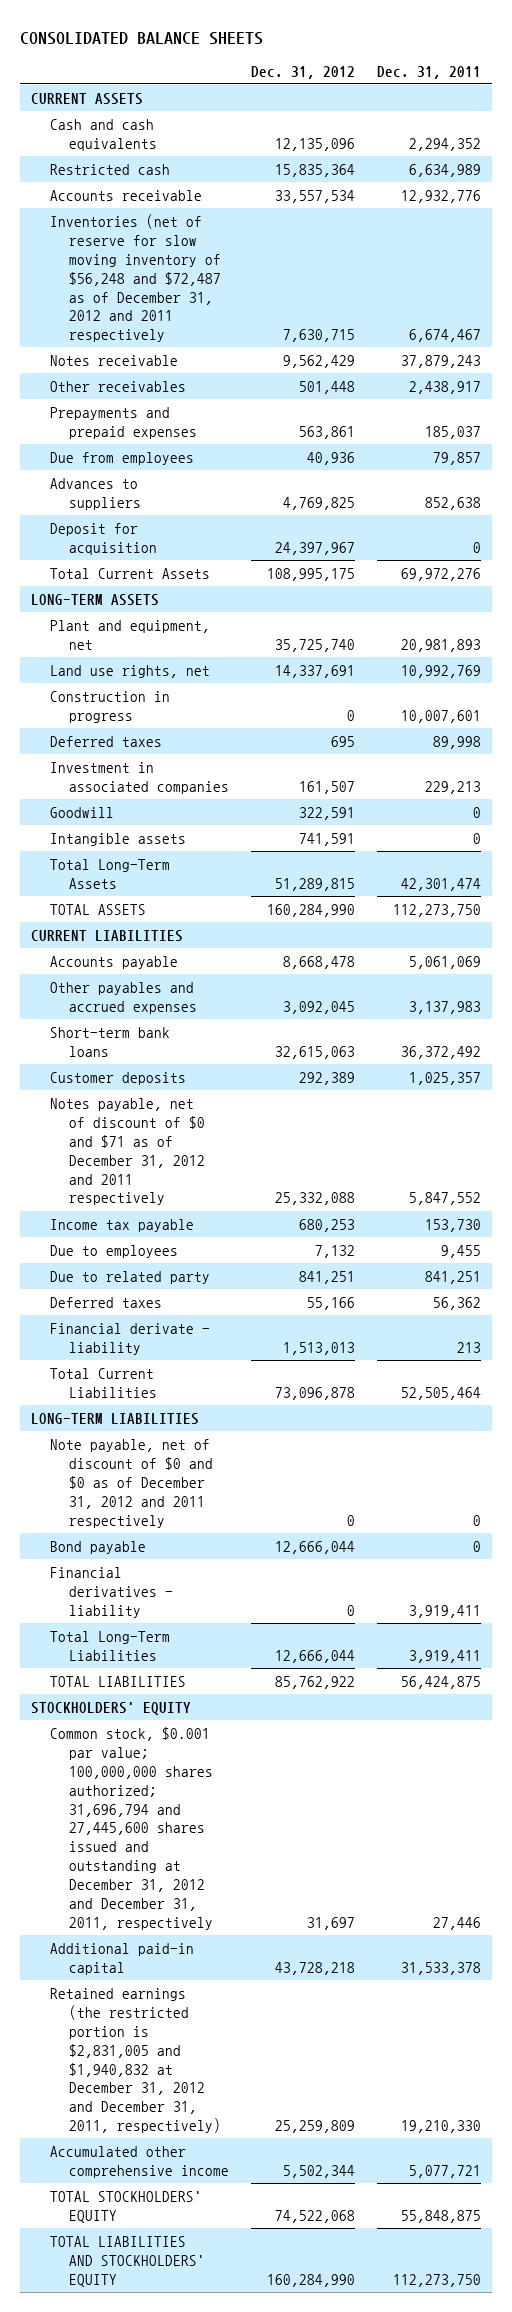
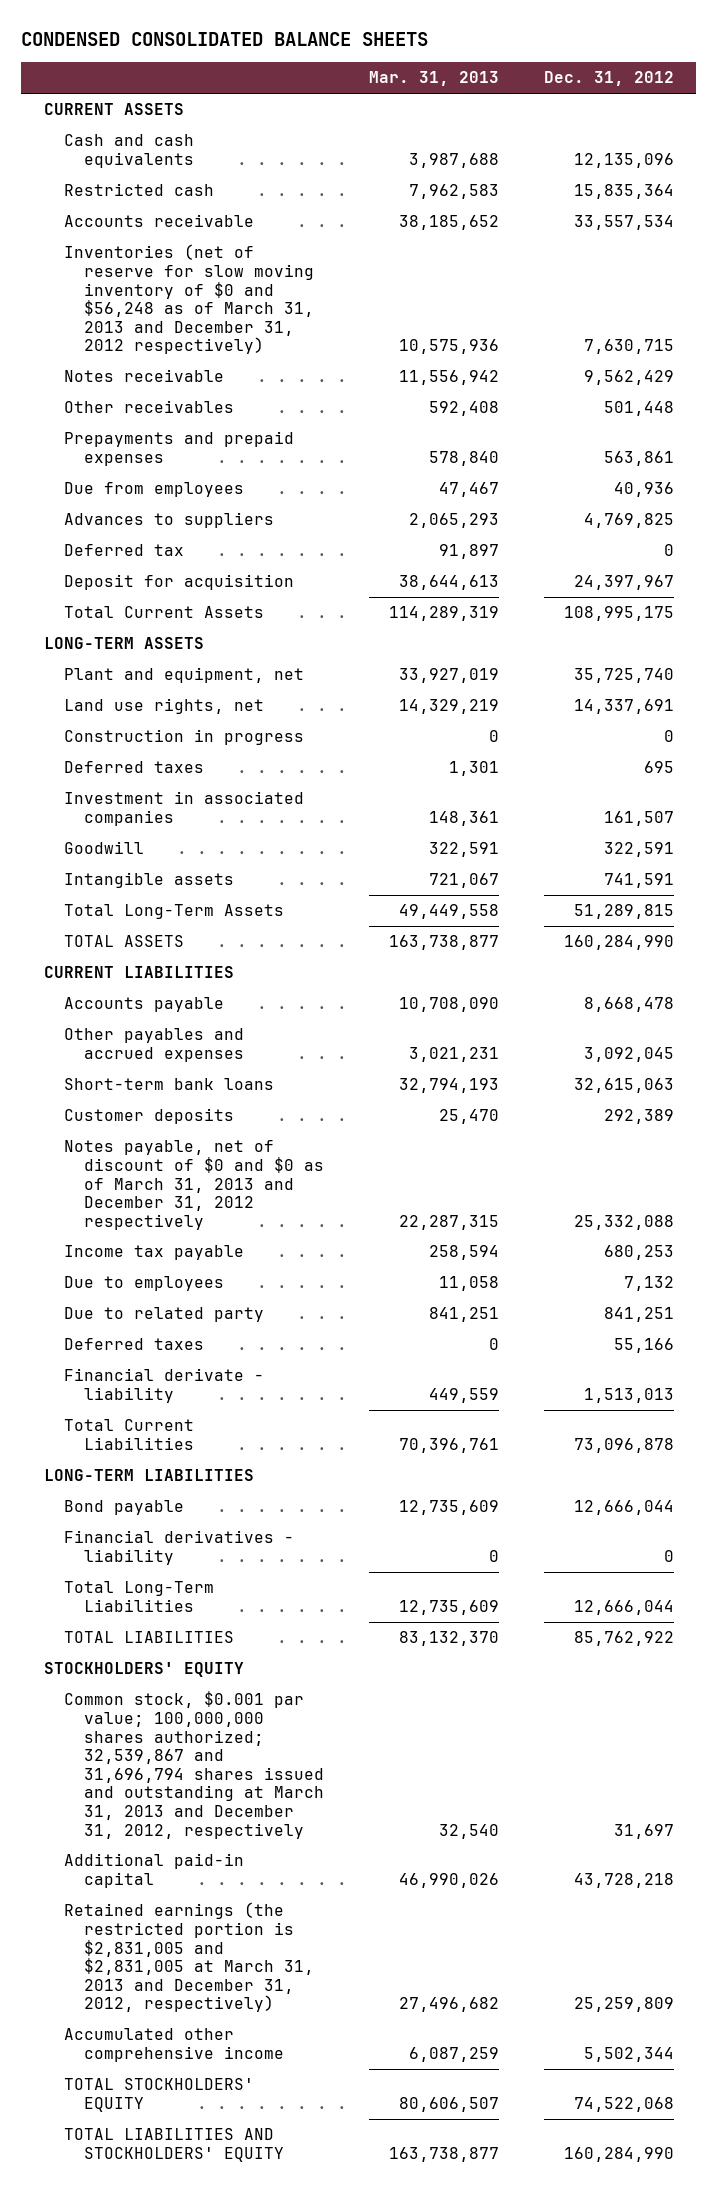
[19,32,263,46] CONSOLIDATED BALANCE SHEETS -> [21,32,429,47] CONDENSED CONSOLIDATED BALANCE SHEETS
[377,65,482,79] Dec. 31, 2011 -> none
none -> [369,71,500,87] Mar. 31, 2013
[49,213,222,343] Inventories (net of reserve for slow moving inventory of $56,248 and $72,487 as of December 31, 2012 and 2011 respectively -> [63,244,315,355] Inventories (net of reserve for slow moving inventory of $0 and $56,248 as of March 31, 2013 and December 31, 2012 respectively)
none -> [63,544,184,557] Deferred tax
[49,1097,206,1206] Notes payable, net of discount of $0 and $71 as of December 31, 2012 and 2011 respectively -> [63,1140,325,1230] Notes payable, net of discount of $0 and $0 as of March 31, 2013 and December 31, 2012 respectively
[49,1438,214,1528] Note payable, net of discount of $0 and $0 as of December 31, 2012 and 2011 respectively -> none
[49,1726,214,1931] Common stock, $0.001 par value; 100,000,000 shares authorized; 31,696,794 and 27,445,600 shares issued and outstanding at December 31, 2012 and December 31, 2011, respectively -> [63,1691,325,1839] Common stock, $0.001 par value; 100,000,000 shares authorized; 32,539,867 and 31,696,794 shares issued and outstanding at March 31, 2013 and December 31, 2012, respectively
[49,1987,222,2134] Retained earnings (the restricted portion is $2,831,005 and $1,940,832 at December 31, 2012 and December 31, 2011, respectively) -> [63,1902,315,2013] Retained earnings (the restricted portion is $2,831,005 and $2,831,005 at March 31, 2013 and December 31, 2012, respectively)

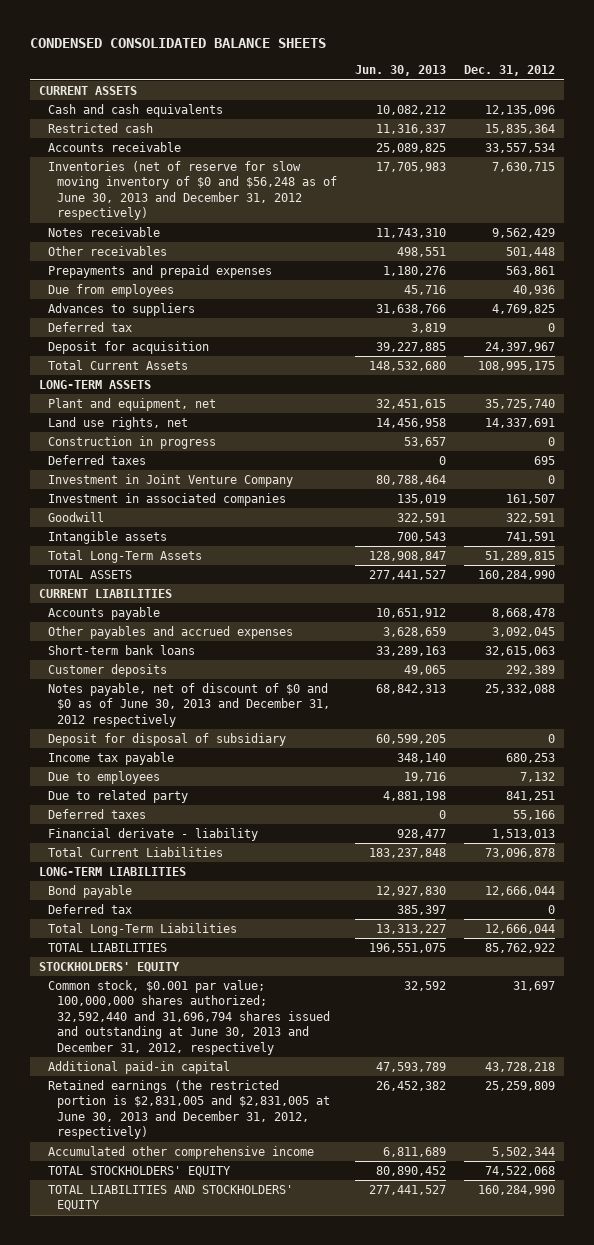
[369,71,500,87] Mar. 31, 2013 -> none
none -> [354,65,446,77] Jun. 30, 2013
[63,244,315,355] Inventories (net of reserve for slow moving inventory of $0 and $56,248 as of March 31, 2013 and December 31, 2012 respectively) -> [47,160,337,221] Inventories (net of reserve for slow moving inventory of $0 and $56,248 as of June 30, 2013 and December 31, 2012 respectively)
none -> [47,473,293,487] Investment in Joint Venture Company
[63,1140,325,1230] Notes payable, net of discount of $0 and $0 as of March 31, 2013 and December 31, 2012 respectively -> [47,682,330,727] Notes payable, net of discount of $0 and $0 as of June 30, 2013 and December 31, 2012 respectively
none -> [47,732,286,746] Deposit for disposal of subsidiary
[63,1530,294,1565] Financial derivatives - liability -> none
none -> [47,903,132,914] Deferred tax
[63,1691,325,1839] Common stock, $0.001 par value; 100,000,000 shares authorized; 32,539,867 and 31,696,794 shares issued and outstanding at March 31, 2013 and December 31, 2012, respectively -> [47,979,330,1056] Common stock, $0.001 par value; 100,000,000 shares authorized; 32,592,440 and 31,696,794 shares issued and outstanding at June 30, 2013 and December 31, 2012, respectively
[63,1902,315,2013] Retained earnings (the restricted portion is $2,831,005 and $2,831,005 at March 31, 2013 and December 31, 2012, respectively) -> [47,1079,330,1140] Retained earnings (the restricted portion is $2,831,005 and $2,831,005 at June 30, 2013 and December 31, 2012, respectively)

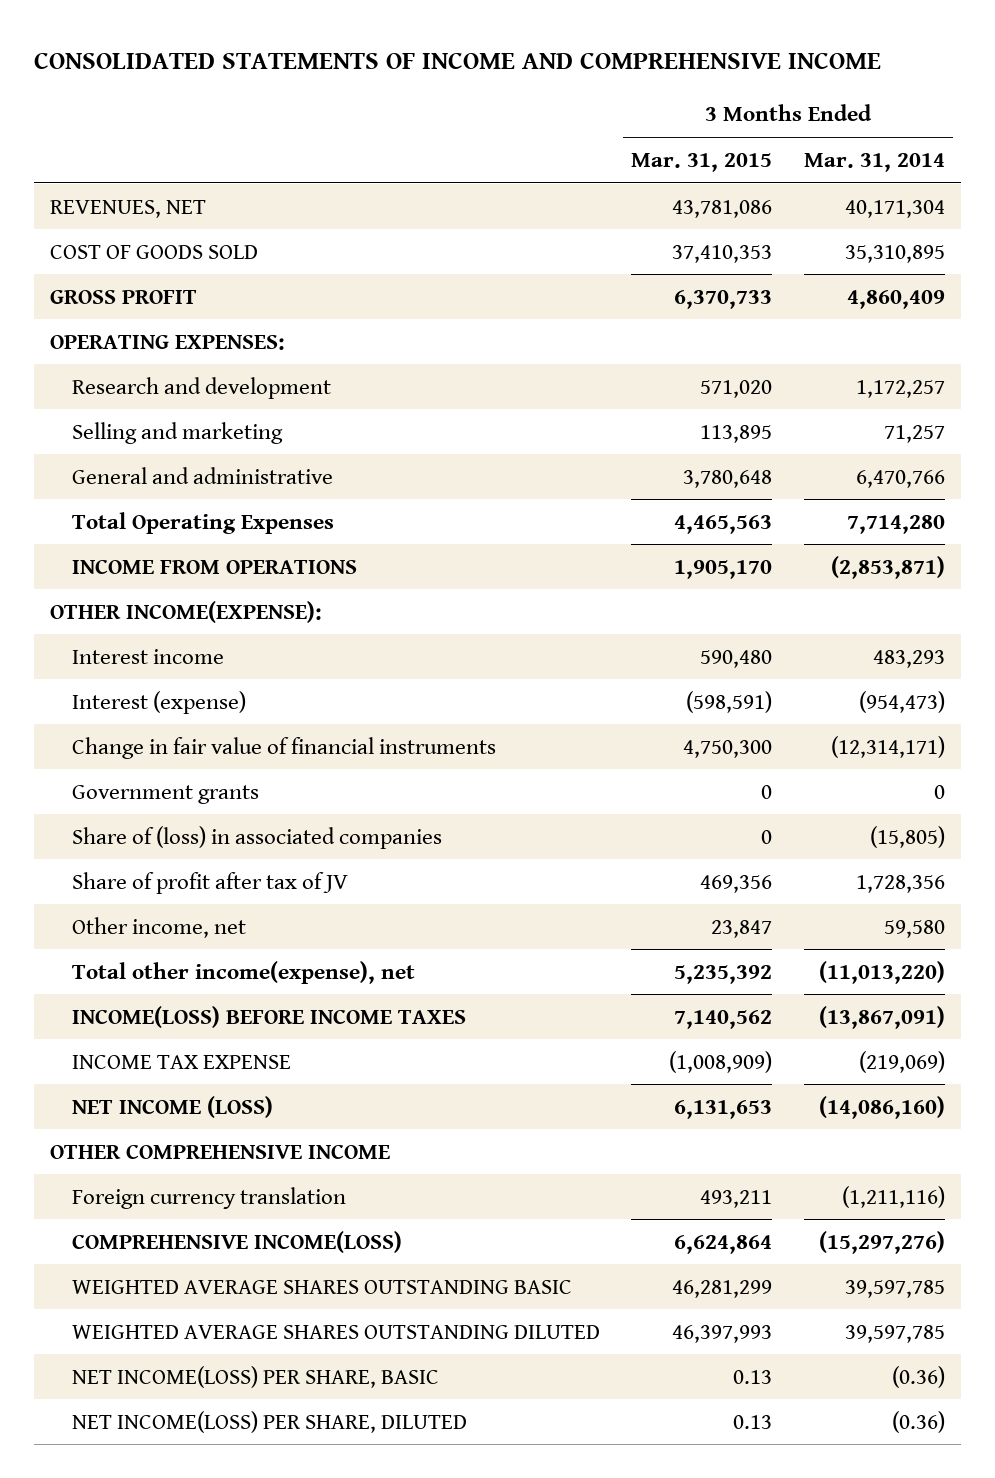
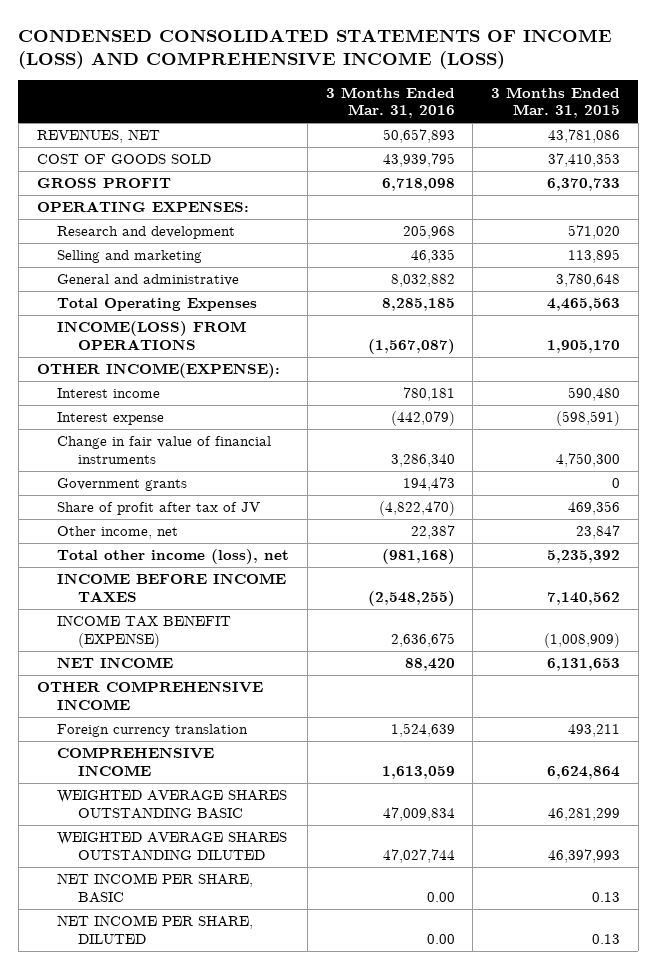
[34,52,882,70] CONSOLIDATED STATEMENTS OF INCOME AND COMPREHENSIVE INCOME -> [18,28,613,70] CONDENSED CONSOLIDATED STATEMENTS OF INCOME (LOSS) AND COMPREHENSIVE INCOME (LOSS)
[804,152,946,172] Mar. 31, 2014 -> none
none -> [325,86,455,119] 3 Months Ended Mar. 31, 2016
[71,558,357,574] INCOME FROM OPERATIONS -> [57,321,247,350] INCOME(LOSS) FROM OPERATIONS
[71,690,246,714] Interest (expense) -> [57,412,165,426] Interest expense
[71,825,442,849] Share of (loss) in associated companies -> none
[71,960,415,984] Total other income(expense), net -> [57,549,290,565] Total other income (loss), net
[71,1005,466,1028] INCOME(LOSS) BEFORE INCOME TAXES -> [57,573,287,602] INCOME BEFORE INCOME TAXES
[71,1054,291,1069] INCOME TAX EXPENSE -> [57,615,232,648] INCOME TAX BENEFIT (EXPENSE)
[71,1095,273,1118] NET INCOME (LOSS) -> [57,657,174,669] NET INCOME
[71,1230,402,1253] COMPREHENSIVE INCOME(LOSS) -> [57,747,215,776] COMPREHENSIVE INCOME
[71,1365,439,1388] NET INCOME(LOSS) PER SHARE, BASIC -> [57,873,254,903] NET INCOME PER SHARE, BASIC
[71,1410,467,1433] NET INCOME(LOSS) PER SHARE, DILUTED -> [57,915,254,944] NET INCOME PER SHARE, DILUTED

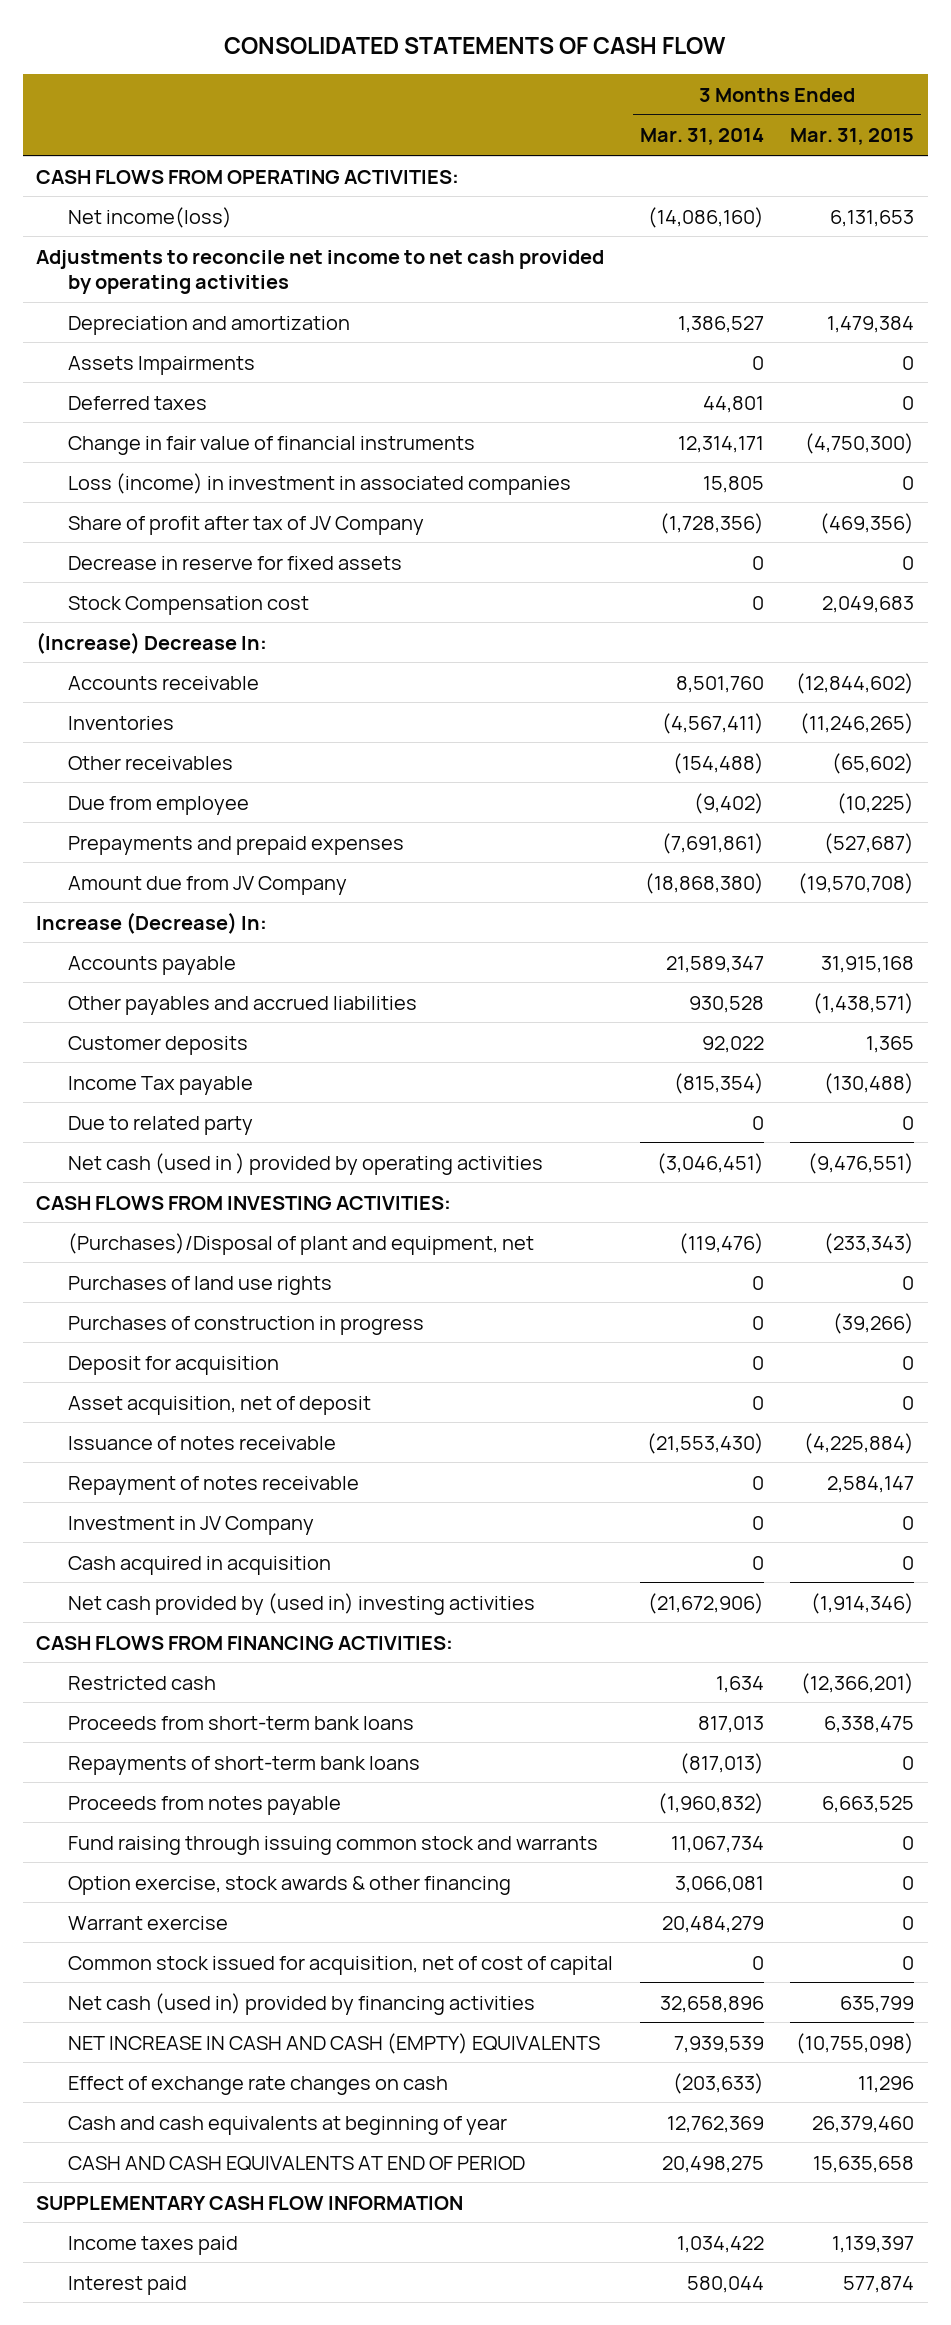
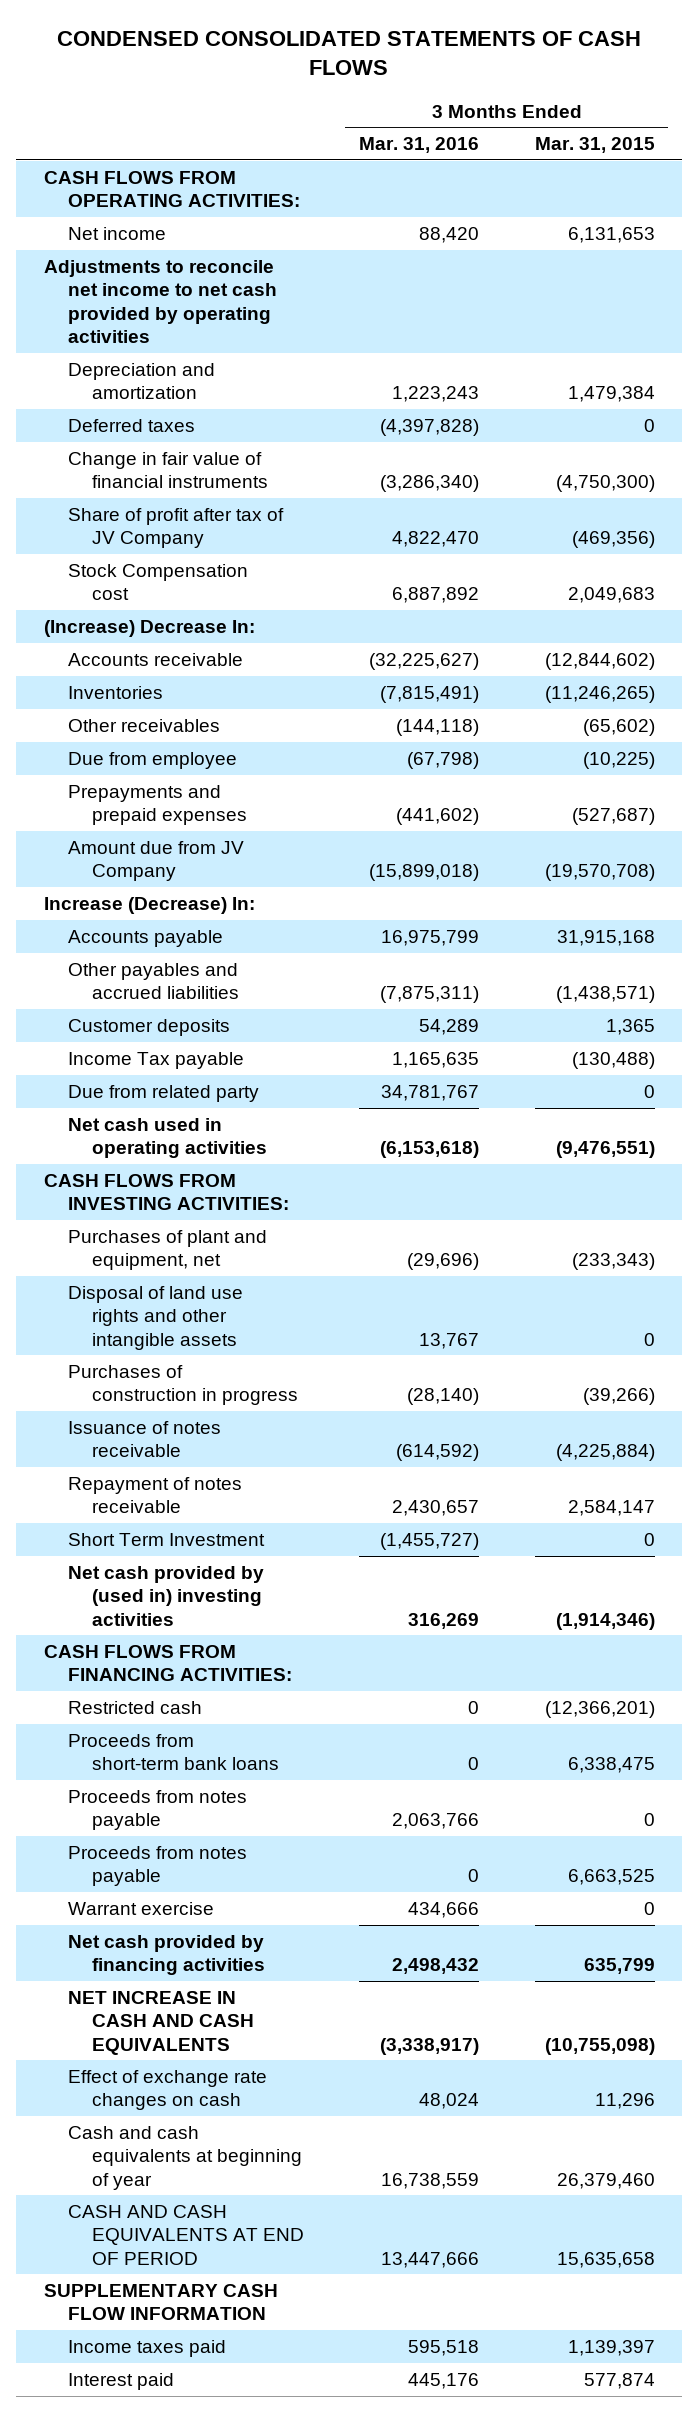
[224,37,727,55] CONSOLIDATED STATEMENTS OF CASH FLOW -> [57,30,642,76] CONDENSED CONSOLIDATED STATEMENTS OF CASH FLOWS
[639,128,764,146] Mar. 31, 2014 -> none
none -> [359,137,480,154] Mar. 31, 2016
[67,206,232,228] Net income(loss) -> [67,226,166,240] Net income
[67,355,255,375] Assets Impairments -> none
[67,472,571,495] Loss (income) in investment in associated companies -> none
[67,555,402,570] Decrease in reserve for fixed assets -> none
[67,1115,253,1135] Due to related party -> [67,1084,259,1102] Due from related party
[67,1152,543,1175] Net cash (used in ) provided by operating activities -> [67,1117,267,1159] Net cash used in operating activities
[67,1275,332,1295] Purchases of land use rights -> none
[67,1232,534,1255] (Purchases)/Disposal of plant and equipment, net -> [67,1229,267,1271] Purchases of plant and equipment, net
none -> [67,1285,243,1350] Disposal of land use rights and other intangible assets
[67,1355,279,1375] Deposit for acquisition -> none
[67,1395,371,1415] Asset acquisition, net of deposit -> none
[67,1515,314,1535] Investment in JV Company -> none
[67,1555,331,1575] Cash acquired in acquisition -> none
none -> [67,1532,265,1546] Short Term Investment
[67,1755,420,1775] Repayments of short-term bank loans -> none
none -> [67,1789,247,1831] Proceeds from notes payable
[67,1835,598,1855] Fund raising through issuing common stock and warrants -> none
[67,1875,511,1895] Option exercise, stock awards & other financing -> none
[67,1955,613,1975] Common stock issued for acquisition, net of cost of capital -> none
[67,1992,535,2015] Net cash (used in) provided by financing activities -> [67,1934,265,1976] Net cash provided by financing activities
[67,2032,600,2054] NET INCREASE IN CASH AND CASH (EMPTY) EQUIVALENTS -> [67,1990,254,2055] NET INCREASE IN CASH AND CASH EQUIVALENTS

